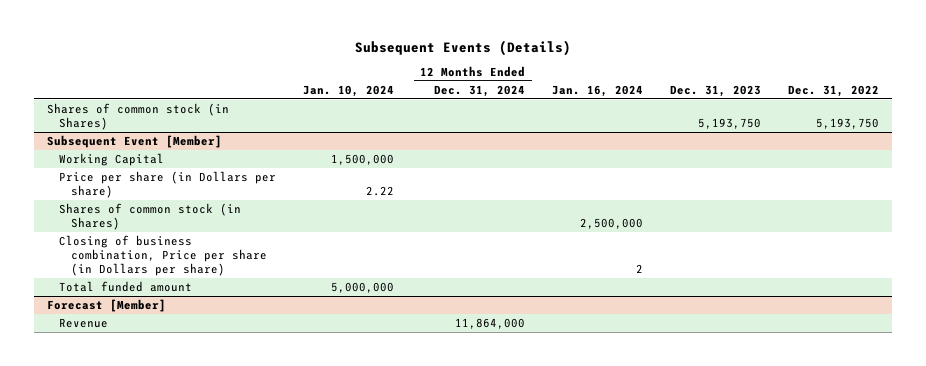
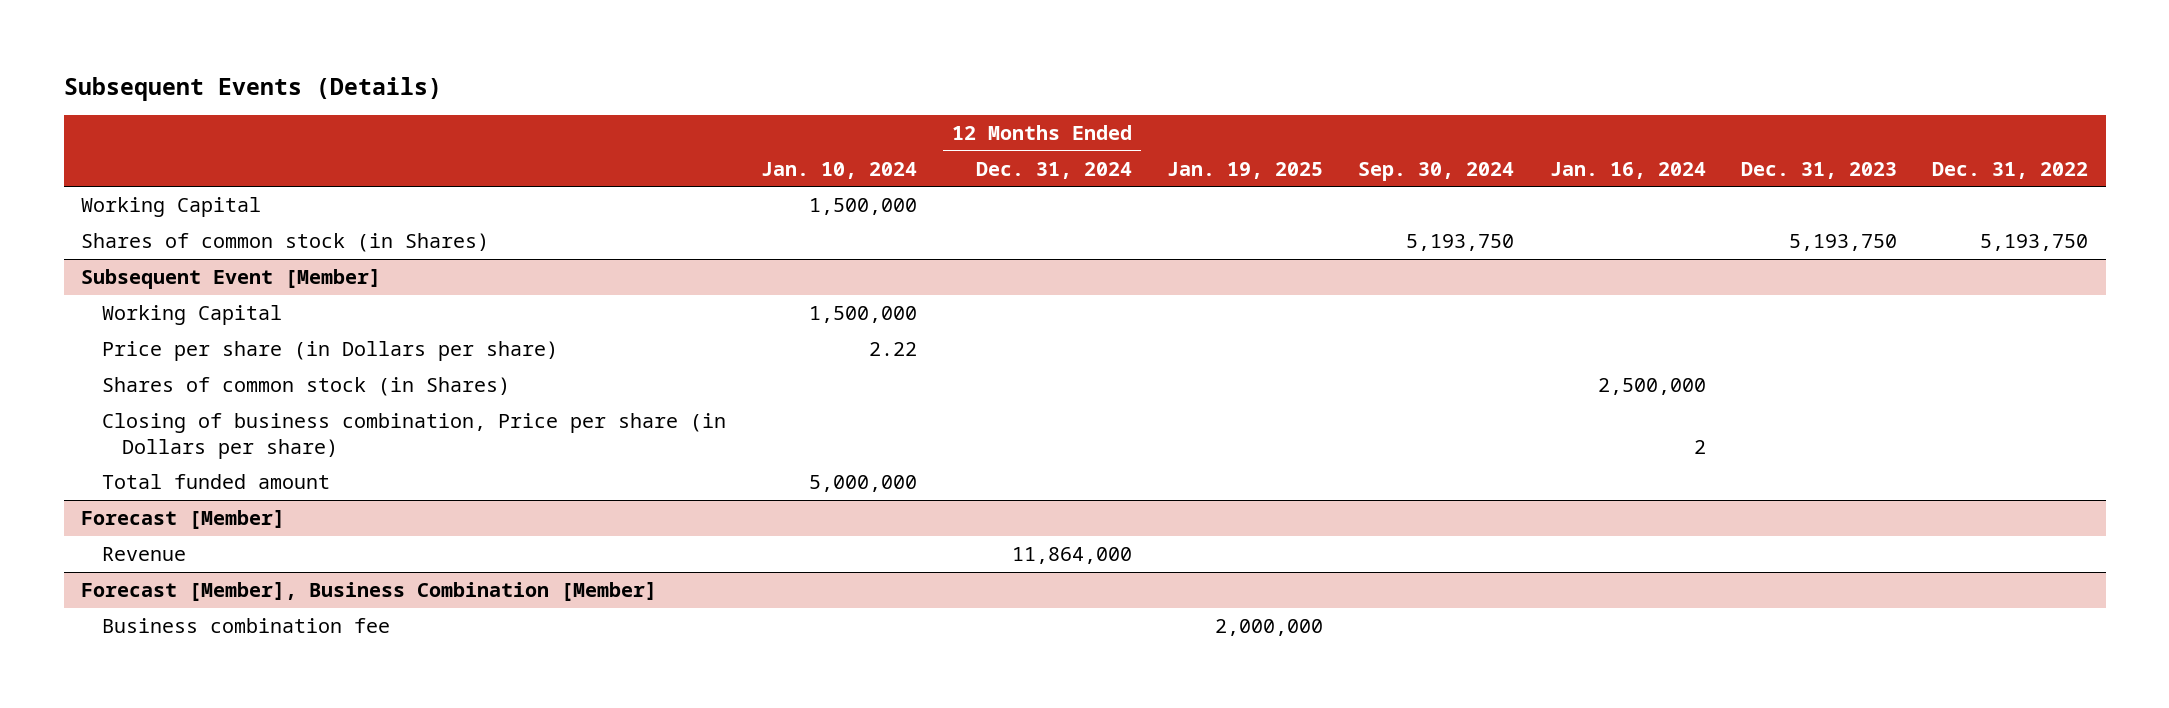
none -> [1167,161,1324,179] Jan. 19, 2025
none -> [1358,161,1515,181] Sep. 30, 2024
none -> [81,197,262,218] Working Capital
none -> [81,582,658,602] Forecast [Member], Business Combination [Member]
none -> [101,618,390,634] Business combination fee

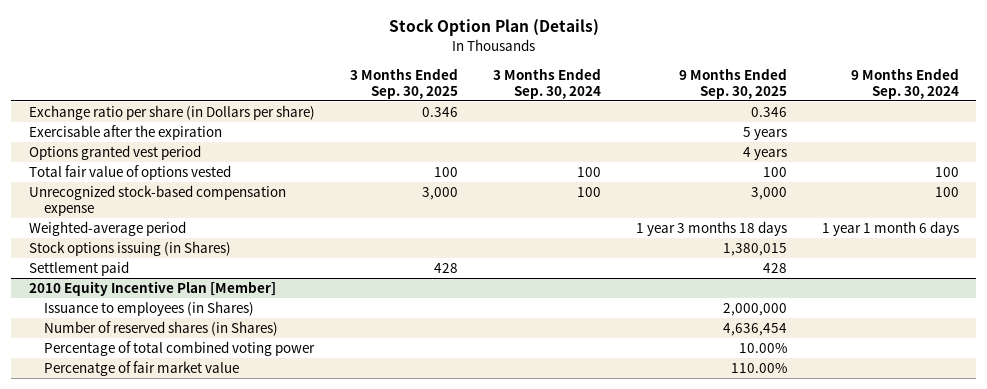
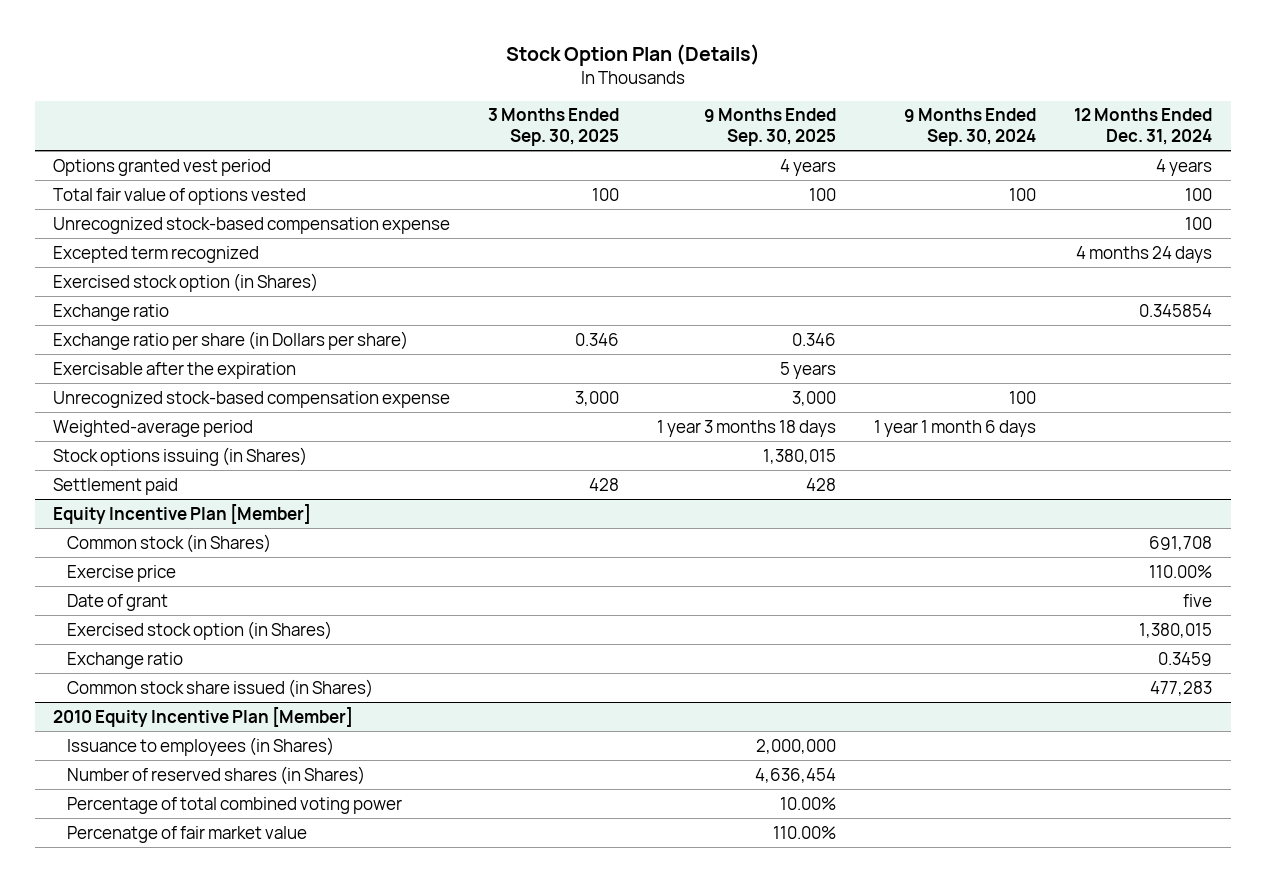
[492,67,601,99] 3 Months Ended Sep. 30, 2024 -> none
none -> [1073,108,1212,146] 12 Months Ended Dec. 31, 2024
none -> [53,216,451,234] Unrecognized stock-based compensation expense
none -> [53,245,260,263] Excepted term recognized
none -> [53,272,319,292] Exercised stock option (in Shares)
none -> [53,303,170,321] Exchange ratio
[28,105,315,121] Exchange ratio per share (in Dollars per share) -> [53,330,409,350] Exchange ratio per share (in Dollars per share)
[28,125,222,141] Exercisable after the expiration -> [53,361,297,379] Exercisable after the expiration
none -> [53,503,312,524] Equity Incentive Plan [Member]
none -> [67,533,272,553] Common stock (in Shares)
none -> [67,564,177,582] Exercise price
none -> [67,593,169,611] Date of grant
none -> [67,620,333,640] Exercised stock option (in Shares)
none -> [67,651,184,669] Exchange ratio
none -> [67,678,374,698] Common stock share issued (in Shares)

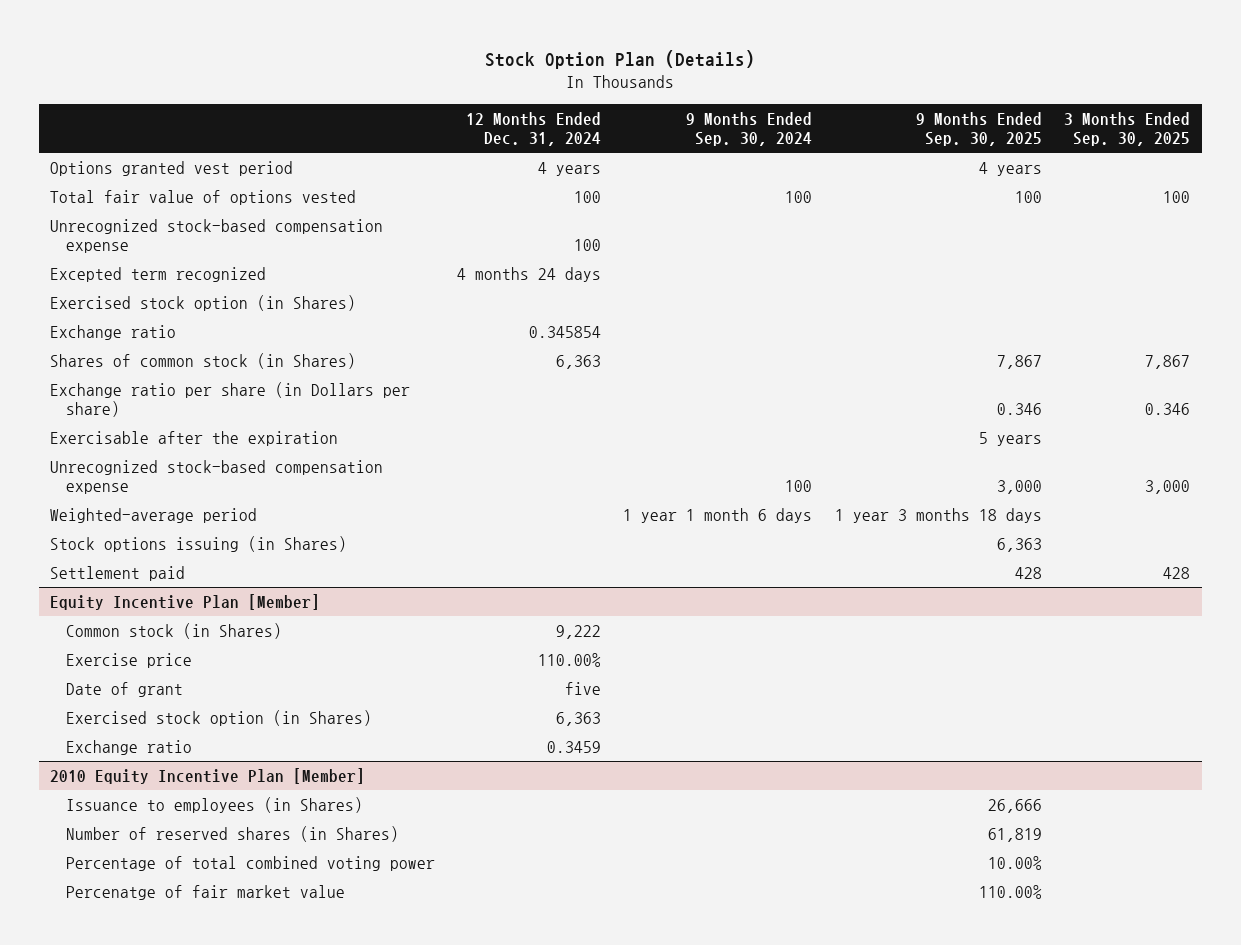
none -> [50,352,357,369] Shares of common stock (in Shares)
[763,448,837,464] 1,380,015 -> [996,537,1042,552] 6,363
[1148,535,1212,551] 691,708 -> [556,624,602,639] 9,222
[1138,622,1212,638] 1,380,015 -> [556,711,602,726] 6,363
[67,678,374,698] Common stock share issued (in Shares) -> none
[756,738,837,754] 2,000,000 -> [987,798,1042,813] 26,666
[755,767,837,783] 4,636,454 -> [987,827,1042,842] 61,819

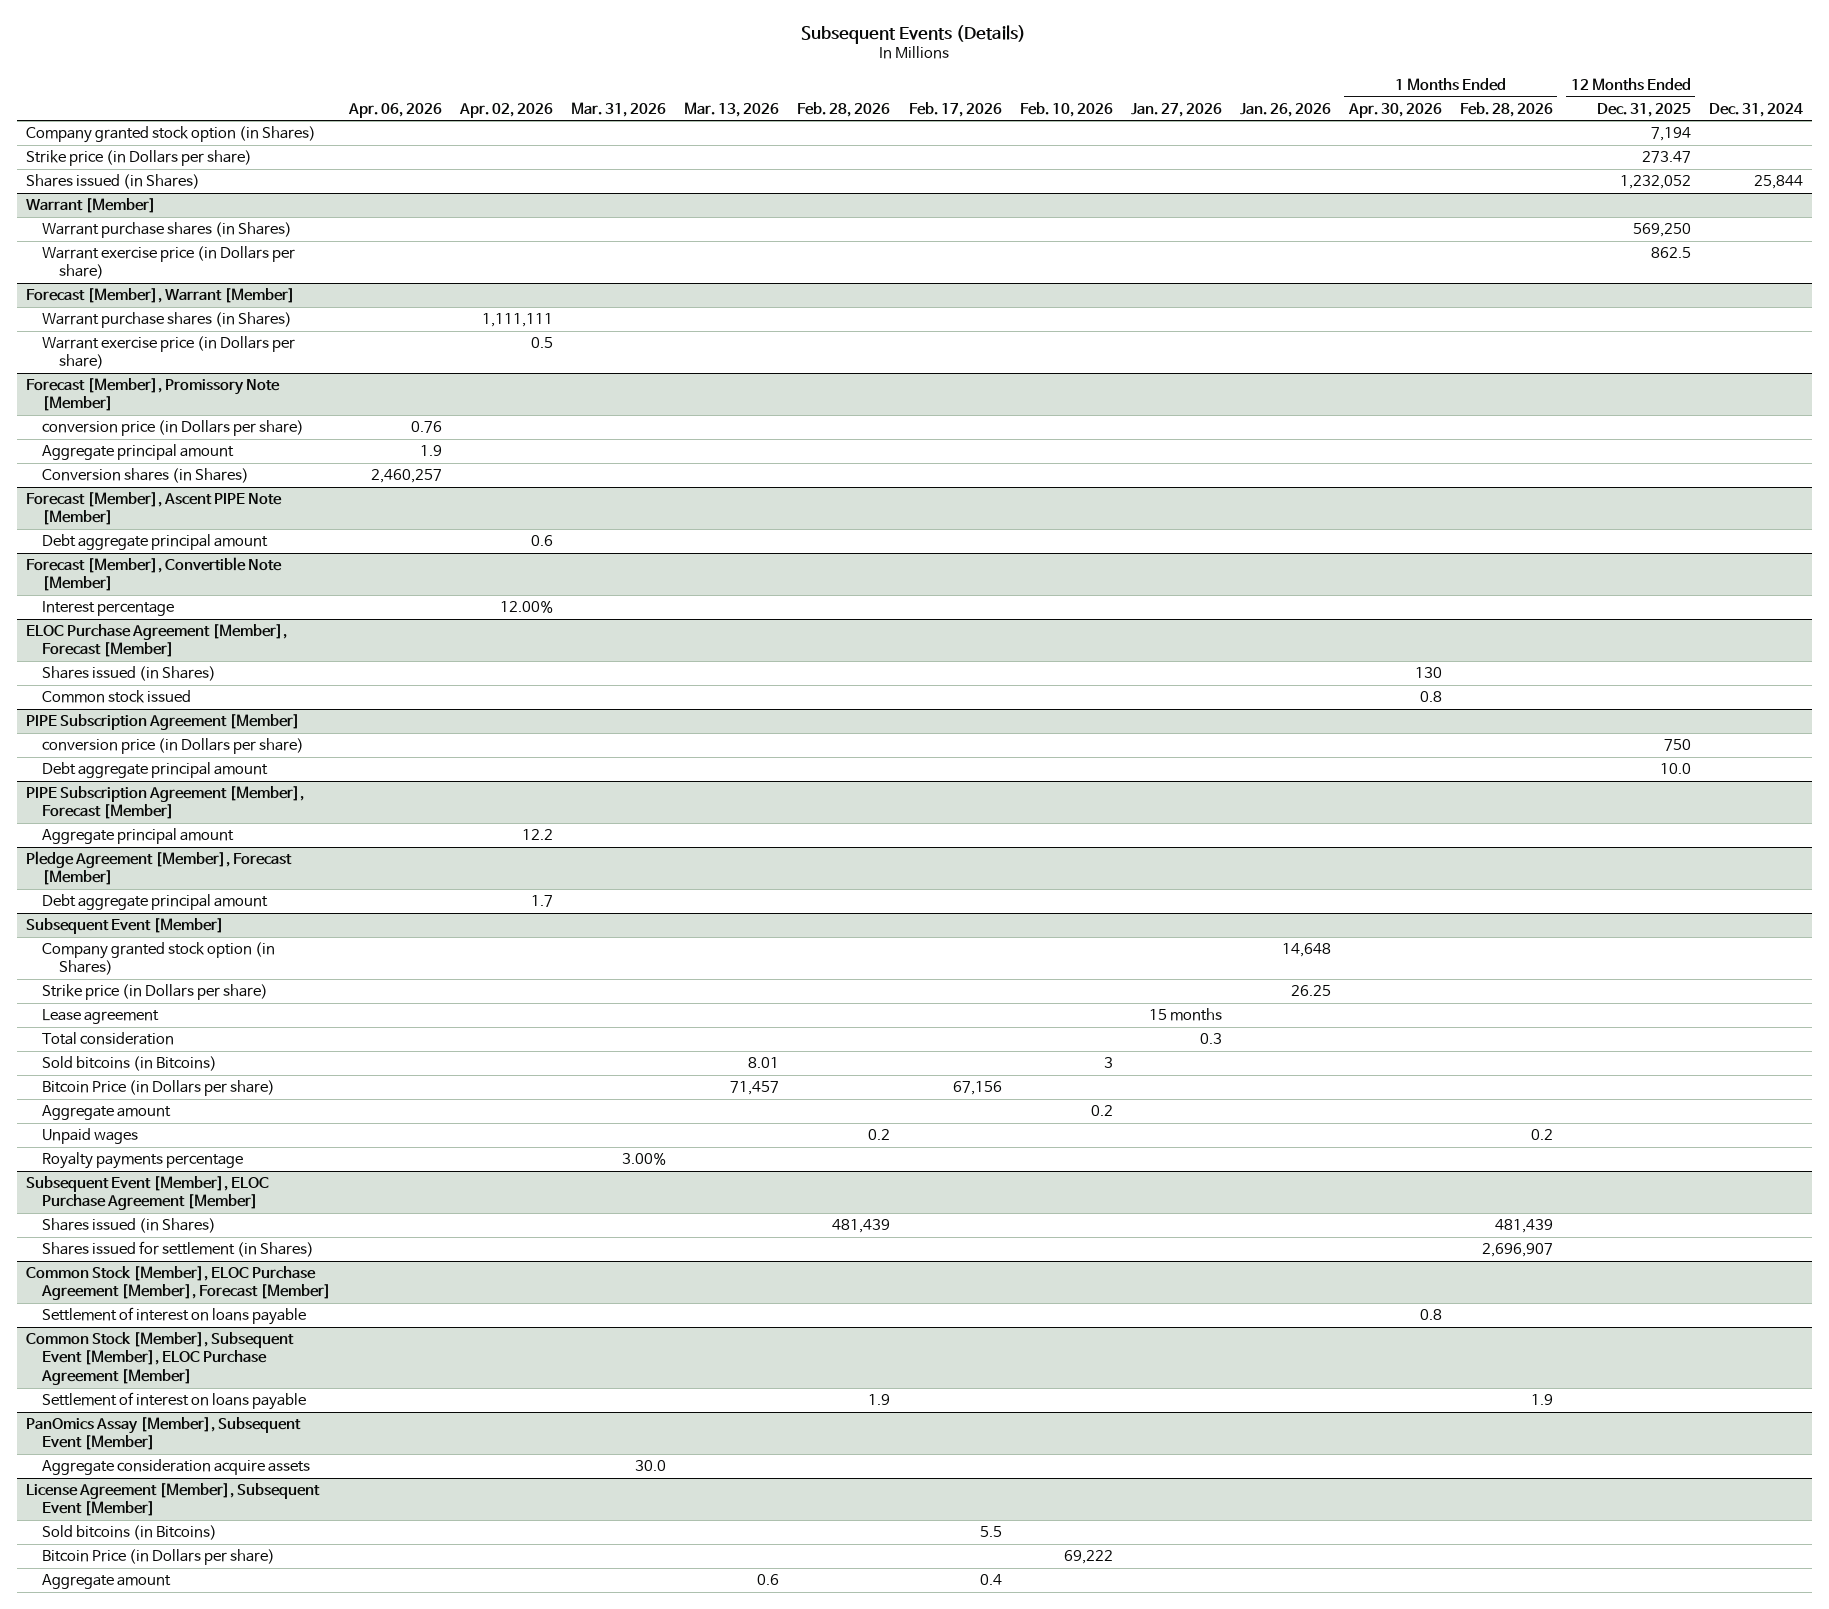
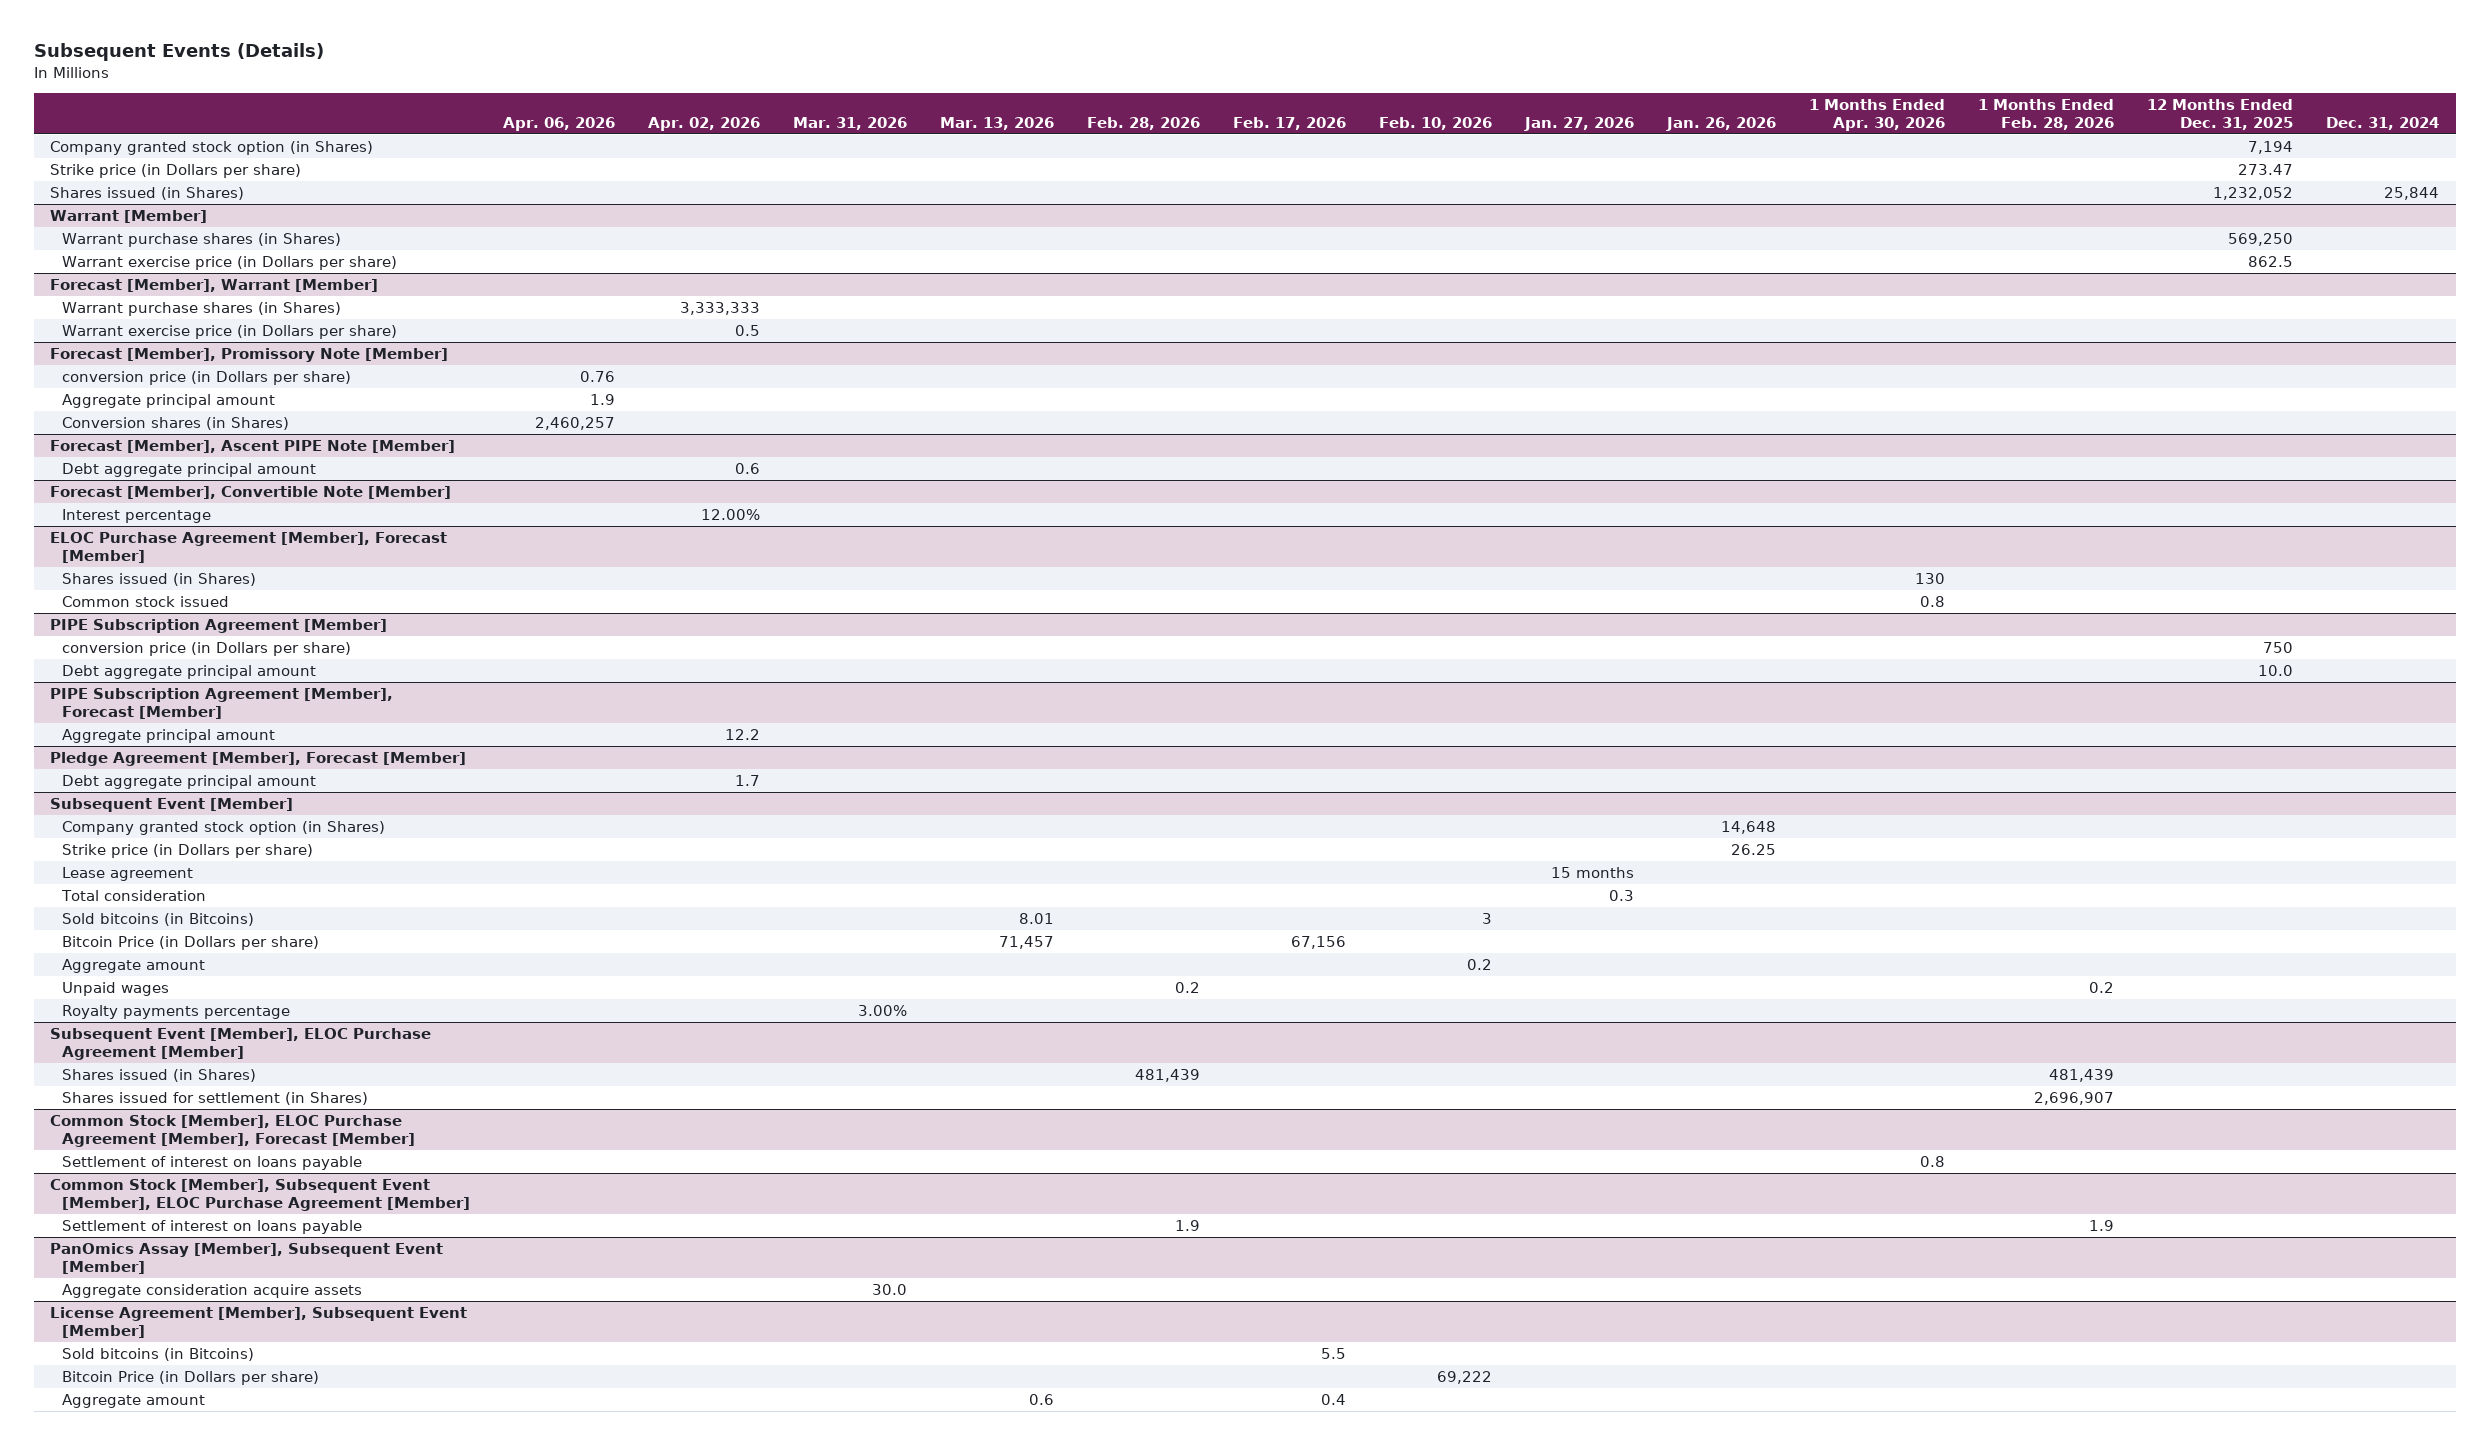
[482,313,554,328] 1,111,111 -> [680,301,761,315] 3,333,333

